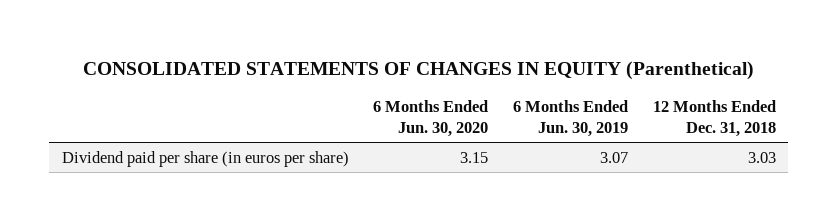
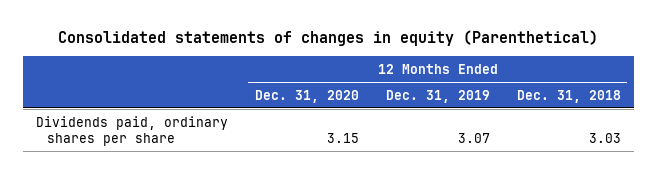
[82,61,754,81] CONSOLIDATED STATEMENTS OF CHANGES IN EQUITY (Parenthetical) -> [58,30,599,47] Consolidated statements of changes in equity (Parenthetical)
[373,100,489,137] 6 Months Ended Jun. 30, 2020 -> none
[512,100,628,137] 6 Months Ended Jun. 30, 2019 -> none
none -> [255,89,360,103] Dec. 31, 2020
none -> [385,89,490,103] Dec. 31, 2019
[61,151,349,168] Dividend paid per share (in euros per share) -> [36,115,229,147] Dividends paid, ordinary shares per share

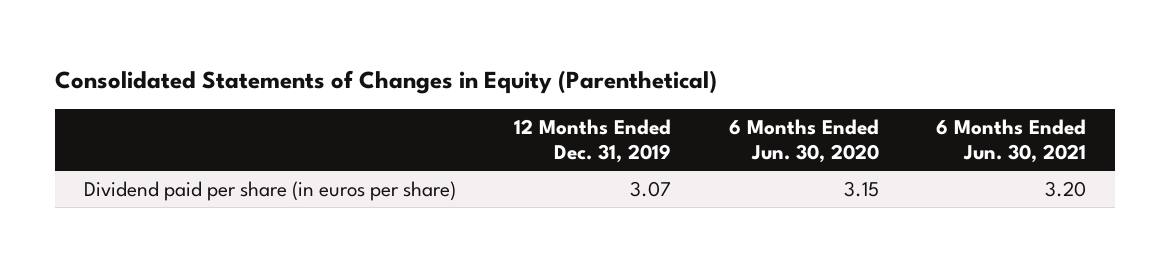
[58,30,599,47] Consolidated statements of changes in equity (Parenthetical) -> [54,69,717,94] Consolidated Statements of Changes in Equity (Parenthetical)
[255,89,360,103] Dec. 31, 2020 -> none
[516,89,621,103] Dec. 31, 2018 -> none
none -> [728,118,879,164] 6 Months Ended Jun. 30, 2020
none -> [936,118,1087,164] 6 Months Ended Jun. 30, 2021
[36,115,229,147] Dividends paid, ordinary shares per share -> [83,180,456,201] Dividend paid per share (in euros per share)

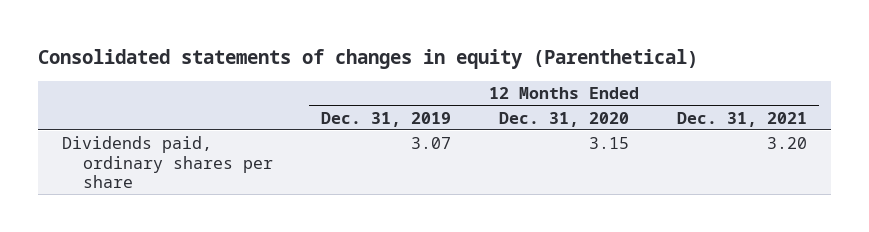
[54,69,717,94] Consolidated Statements of Changes in Equity (Parenthetical) -> [38,49,699,70] Consolidated statements of changes in equity (Parenthetical)
[728,118,879,164] 6 Months Ended Jun. 30, 2020 -> none
[936,118,1087,164] 6 Months Ended Jun. 30, 2021 -> none
none -> [498,111,629,127] Dec. 31, 2020
none -> [676,111,807,127] Dec. 31, 2021
[83,180,456,201] Dividend paid per share (in euros per share) -> [62,136,273,188] Dividends paid, ordinary shares per share

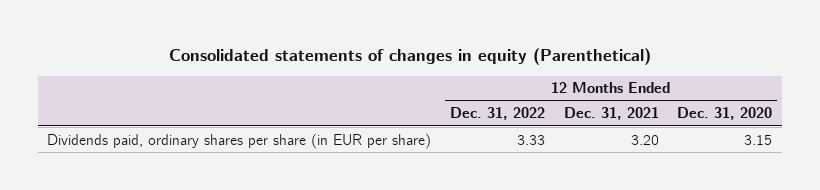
[320,111,451,127] Dec. 31, 2019 -> none
none -> [450,107,546,121] Dec. 31, 2022
[62,136,273,188] Dividends paid, ordinary shares per share -> [47,132,432,149] Dividends paid, ordinary shares per share (in EUR per share)

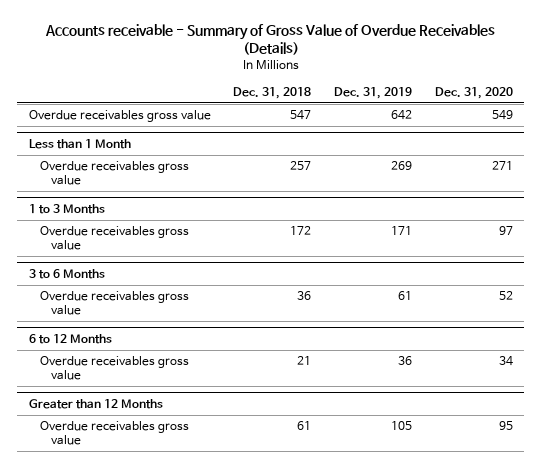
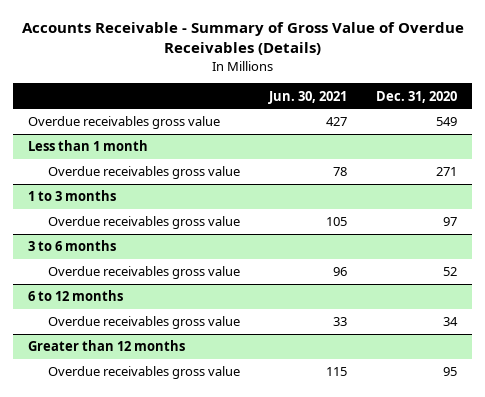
[44,24,495,56] Accounts receivable - Summary of Gross Value of Overdue Receivables (Details) -> [21,22,464,56] Accounts Receivable - Summary of Gross Value of Overdue Receivables (Details)
[233,86,312,99] Dec. 31, 2018 -> none
[334,86,413,99] Dec. 31, 2019 -> none
none -> [268,90,348,104] Jun. 30, 2021
[28,139,131,150] Less than 1 Month -> [27,140,148,152] Less than 1 month
[28,204,105,215] 1 to 3 Months -> [27,190,116,202] 1 to 3 months
[28,269,105,280] 3 to 6 Months -> [27,240,116,252] 3 to 6 months
[28,334,112,345] 6 to 12 Months -> [27,290,123,302] 6 to 12 months
[28,399,163,410] Greater than 12 Months -> [27,340,185,352] Greater than 12 months

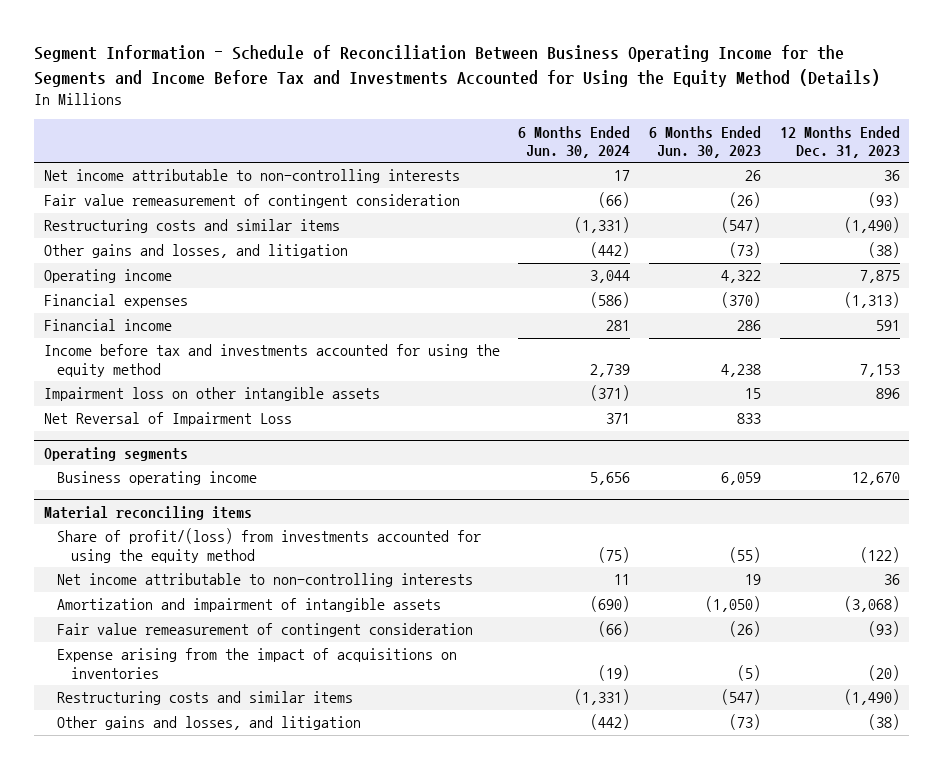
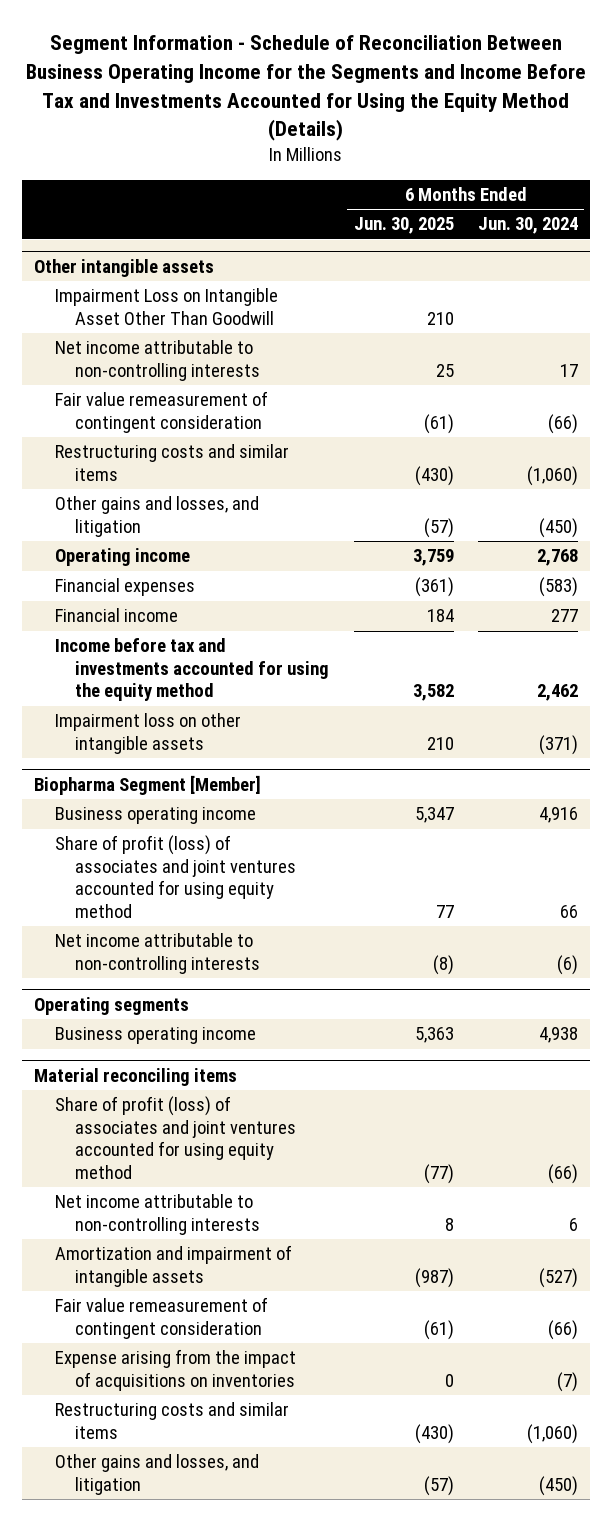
[648,125,761,158] 6 Months Ended Jun. 30, 2023 -> none
[779,125,900,158] 12 Months Ended Dec. 31, 2023 -> none
none -> [353,217,454,235] Jun. 30, 2025
none -> [33,258,214,277] Other intangible assets
none -> [54,288,278,325] Impairment Loss on Intangible Asset Other Than Goodwill
[574,217,631,234] (1,331) -> [526,465,578,486] (1,060)
[590,242,631,259] (442) -> [538,517,578,538] (450)
[590,270,631,284] 3,044 -> [536,549,578,567] 2,768
[590,292,631,309] (586) -> [538,577,578,598] (583)
[606,320,631,332] 281 -> [550,609,578,623] 277
[590,363,631,377] 2,739 -> [536,684,578,702] 2,462
[43,412,292,427] Net Reversal of Impairment Loss -> none
none -> [33,774,261,795] Biopharma Segment [Member]
none -> [54,807,256,825] Business operating income
none -> [54,835,297,918] Share of profit (loss) of associates and joint ventures accounted for using equity method
none -> [54,933,261,974] Net income attributable to non-controlling interests
[590,472,631,486] 5,656 -> [538,1027,578,1044] 4,938
[57,528,482,563] Share of profit/(loss) from investments accounted for using the equity method -> [54,1096,297,1179] Share of profit (loss) of associates and joint ventures accounted for using equity method
[598,546,631,563] (75) -> [547,1163,578,1184] (66)
[614,574,631,586] 11 -> [568,1217,578,1231] 6
[590,596,631,613] (690) -> [538,1267,578,1288] (527)
[598,664,631,681] (19) -> [556,1371,578,1392] (7)
[574,689,631,706] (1,331) -> [526,1423,578,1444] (1,060)
[590,714,631,731] (442) -> [538,1475,578,1496] (450)

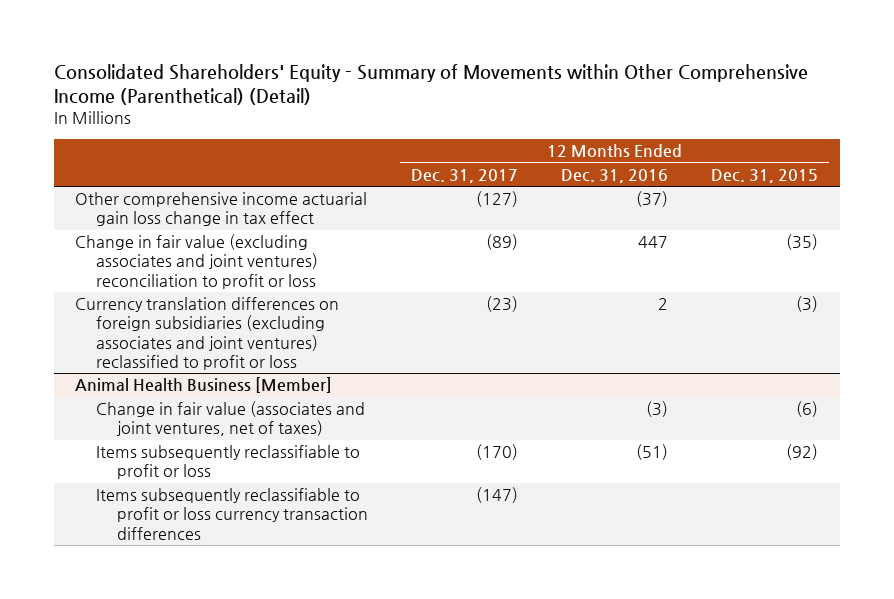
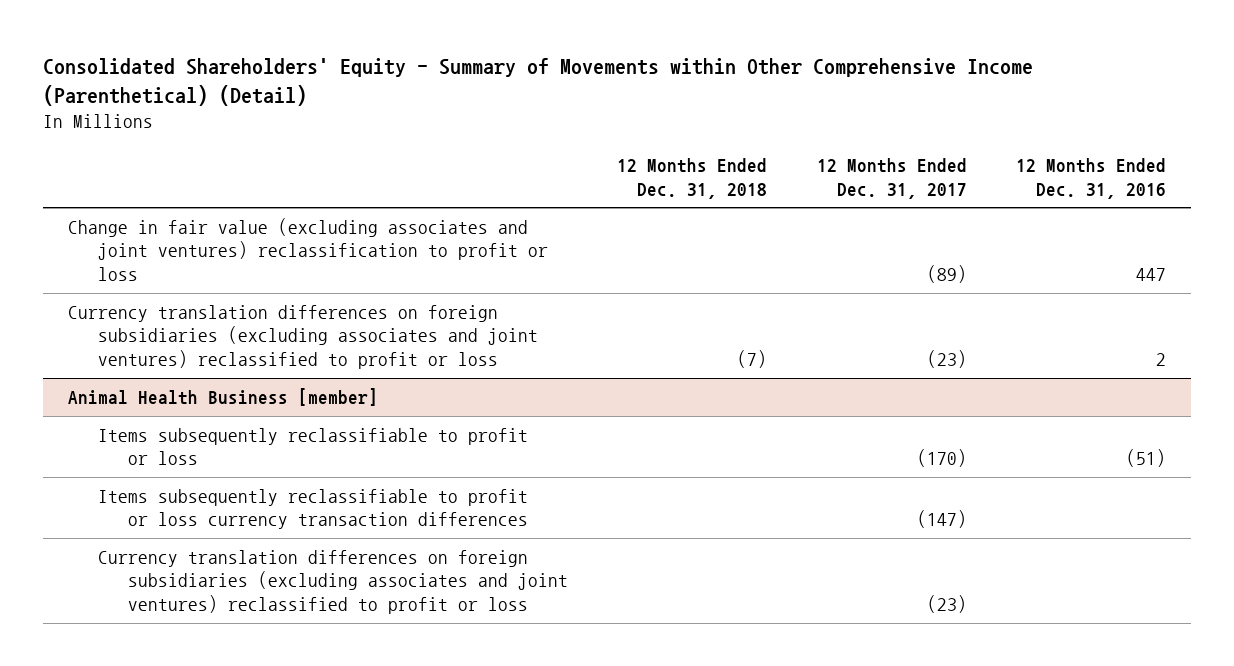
[711,168,819,183] Dec. 31, 2015 -> none
none -> [617,158,768,199] 12 Months Ended Dec. 31, 2018
[75,192,368,227] Other comprehensive income actuarial gain loss change in tax effect -> none
[75,234,319,289] Change in fair value (excluding associates and joint ventures) reconciliation to profit or loss -> [68,217,549,281] Change in fair value (excluding associates and joint ventures) reclassification to profit or loss
[96,401,366,437] Change in fair value (associates and joint ventures, net of taxes) -> none
[75,377,333,394] Animal Health Business [Member] -> [68,387,379,406] Animal Health Business [member]
none -> [98,549,568,614] Currency translation differences on foreign subsidiaries (excluding associates and joint ventures) reclassified to profit or loss

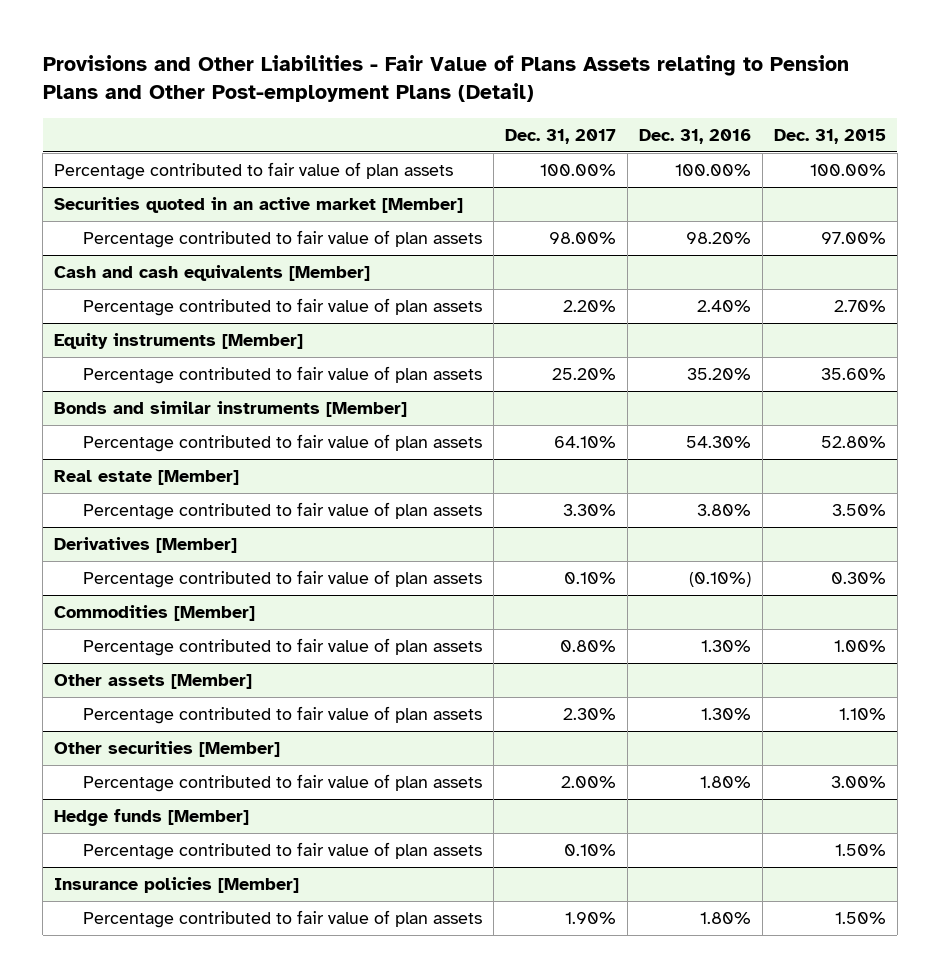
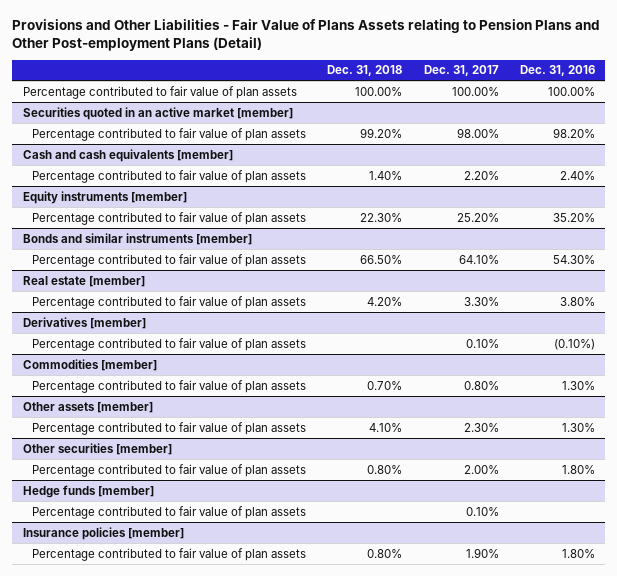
[773,128,886,144] Dec. 31, 2015 -> none
none -> [327,65,403,77] Dec. 31, 2018
[54,197,464,214] Securities quoted in an active market [Member] -> [22,106,293,120] Securities quoted in an active market [member]
[54,265,371,282] Cash and cash equivalents [Member] -> [22,148,233,162] Cash and cash equivalents [member]
[54,333,304,350] Equity instruments [Member] -> [22,190,187,204] Equity instruments [member]
[54,401,408,418] Bonds and similar instruments [Member] -> [22,232,252,245] Bonds and similar instruments [member]
[54,470,240,486] Real estate [Member] -> [22,275,145,287] Real estate [member]
[54,537,238,554] Derivatives [Member] -> [22,316,146,329] Derivatives [member]
[54,605,256,622] Commodities [Member] -> [22,358,157,371] Commodities [member]
[54,674,253,690] Other assets [Member] -> [22,401,153,413] Other assets [member]
[54,741,281,758] Other securities [Member] -> [22,442,172,455] Other securities [member]
[54,809,250,827] Hedge funds [Member] -> [22,484,154,498] Hedge funds [member]
[54,877,300,894] Insurance policies [Member] -> [22,526,184,540] Insurance policies [member]

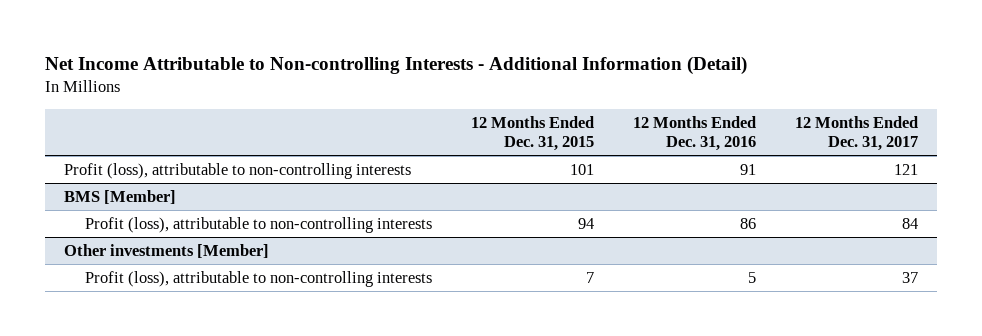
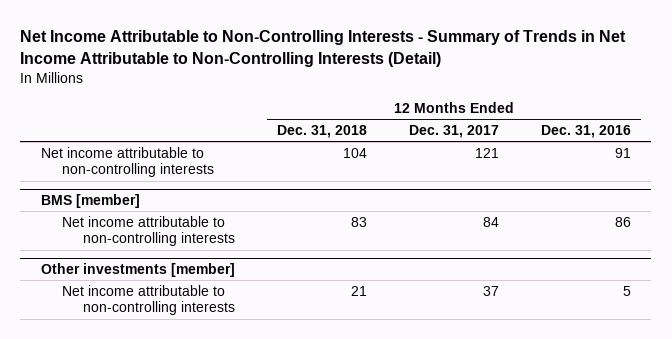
[44,55,747,75] Net Income Attributable to Non-controlling Interests - Additional Information (Detail) -> [20,30,627,68] Net Income Attributable to Non-Controlling Interests - Summary of Trends in Net Income Attributable to Non-Controlling Interests (Detail)
[470,115,594,151] 12 Months Ended Dec. 31, 2015 -> none
none -> [277,125,368,139] Dec. 31, 2018
[63,163,411,180] Profit (loss), attributable to non-controlling interests -> [41,146,215,178] Net income attributable to non-controlling interests
[63,190,176,205] BMS [Member] -> [41,194,141,209] BMS [member]
[84,217,432,234] Profit (loss), attributable to non-controlling interests -> [62,215,235,247] Net income attributable to non-controlling interests
[63,244,269,259] Other investments [Member] -> [41,263,236,278] Other investments [member]
[84,271,432,288] Profit (loss), attributable to non-controlling interests -> [62,284,235,316] Net income attributable to non-controlling interests

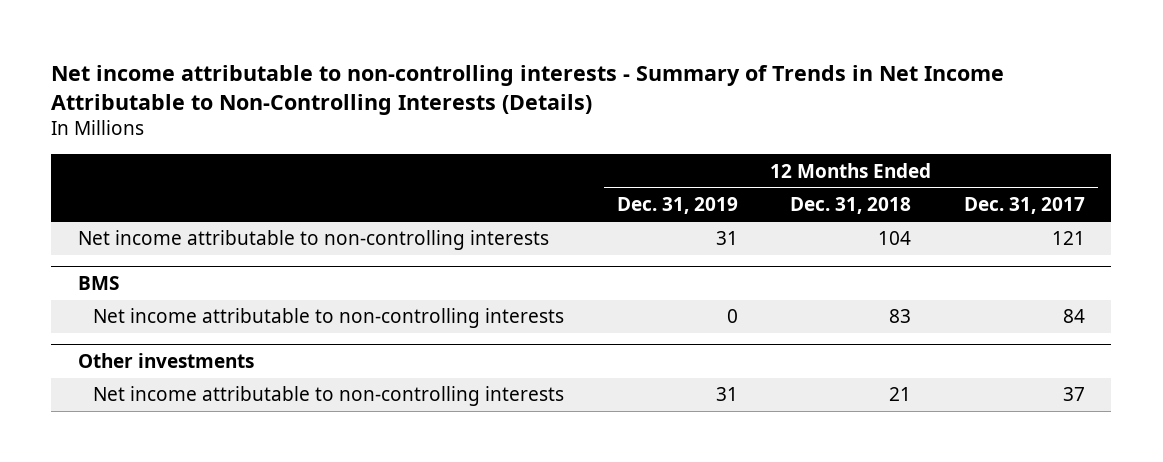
[20,30,627,68] Net Income Attributable to Non-Controlling Interests - Summary of Trends in Net Income Attributable to Non-Controlling Interests (Detail) -> [51,64,1005,115] Net income attributable to non-controlling interests - Summary of Trends in Net Income Attributable to Non-Controlling Interests (Details)
[540,125,631,139] Dec. 31, 2016 -> none
none -> [616,197,738,215] Dec. 31, 2019
[41,194,141,209] BMS [member] -> [77,275,119,290] BMS
[41,263,236,278] Other investments [member] -> [77,352,254,368] Other investments

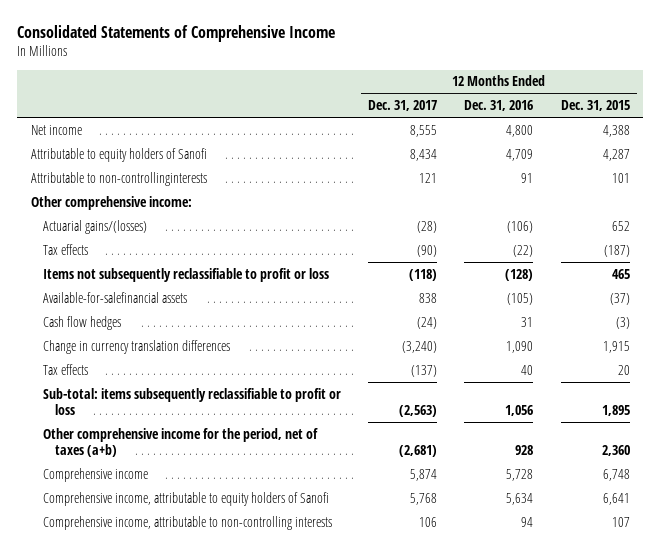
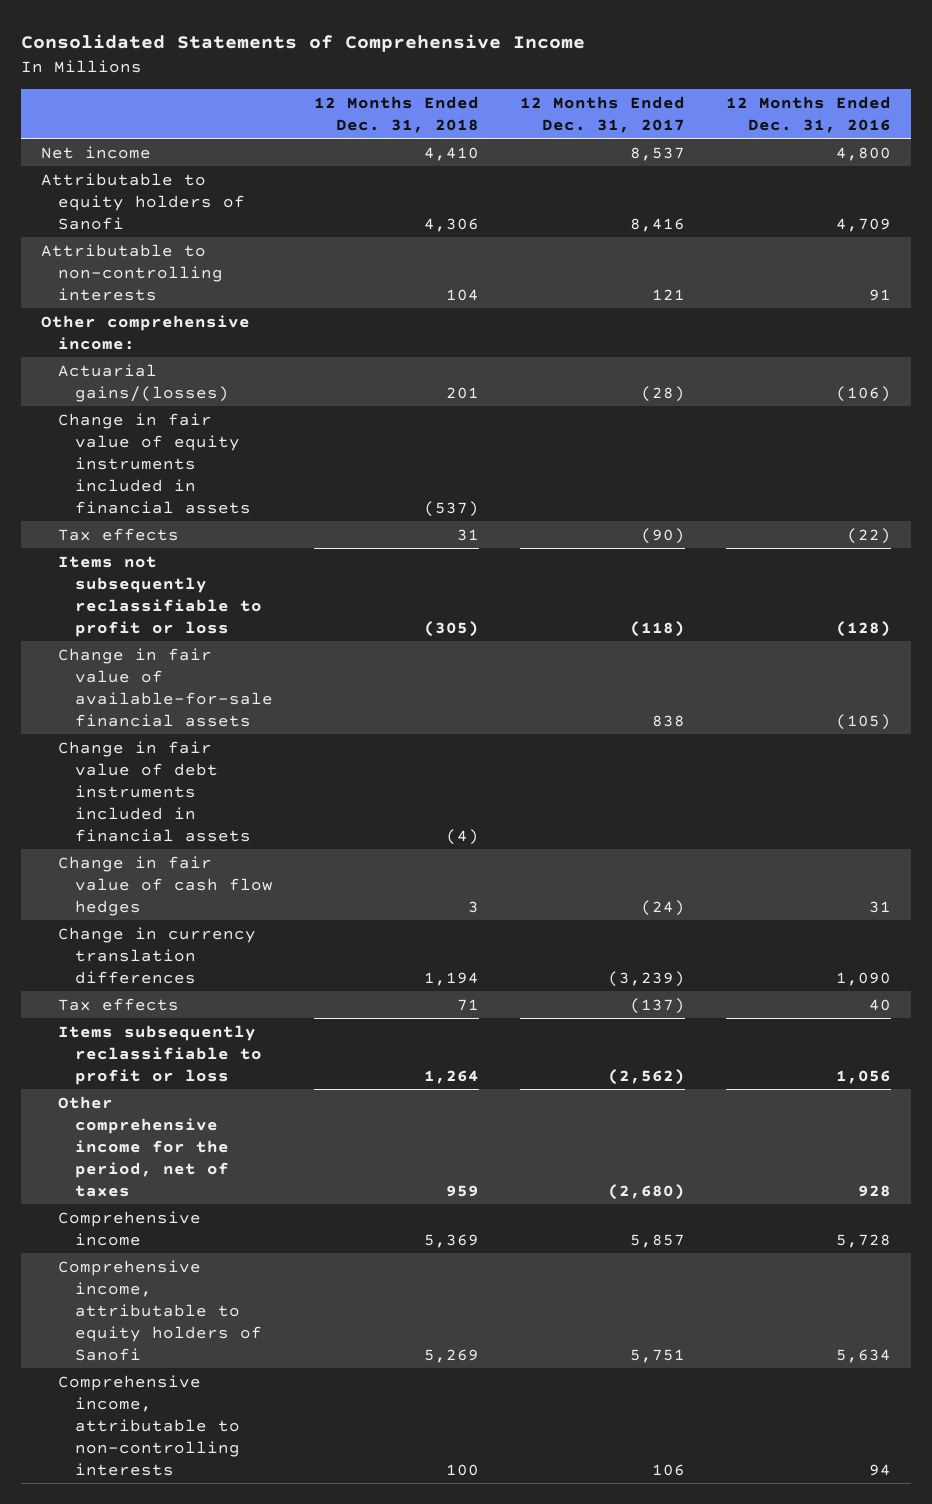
[560,100,630,112] Dec. 31, 2015 -> none
none -> [313,95,479,133] 12 Months Ended Dec. 31, 2018
[410,124,438,137] 8,555 -> [629,146,685,161] 8,537
[410,148,438,161] 8,434 -> [629,217,685,232] 8,416
[30,171,207,186] Attributable to non-controllinginterests -> [40,243,224,301] Attributable to non-controlling interests
none -> [58,412,252,514] Change in fair value of equity instruments included in financial assets
[42,291,187,303] Available-for-salefinancial assets -> [58,647,274,727] Change in fair value of available-for-sale financial assets
none -> [58,740,252,842] Change in fair value of debt instruments included in financial assets
[42,315,121,330] Cash flow hedges -> [58,855,274,916] Change in fair value of cash flow hedges
[402,340,438,353] (3,240) -> [607,970,685,987] (3,239)
[42,387,341,416] Sub-total: items subsequently reclassifiable to profit or loss -> [58,1024,263,1085] Items subsequently reclassifiable to profit or loss
[399,405,438,418] (2,563) -> [607,1068,685,1085] (2,562)
[42,427,318,458] Other comprehensive income for the period, net of taxes (a+b) -> [58,1095,230,1197] Other comprehensive income for the period, net of taxes
[399,445,438,458] (2,681) -> [607,1183,685,1200] (2,680)
[410,468,438,481] 5,874 -> [629,1233,685,1248] 5,857
[410,492,438,505] 5,768 -> [629,1348,685,1363] 5,751

